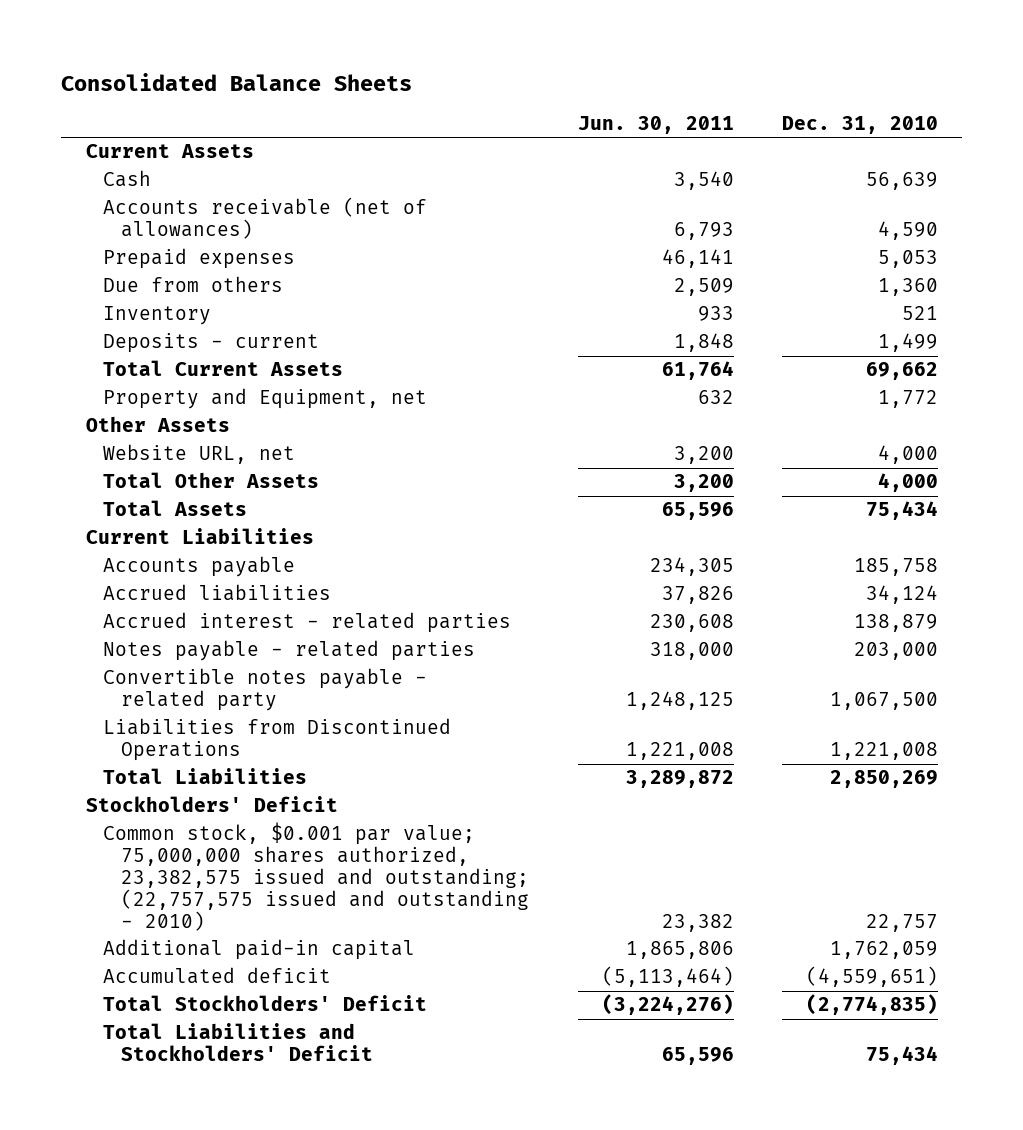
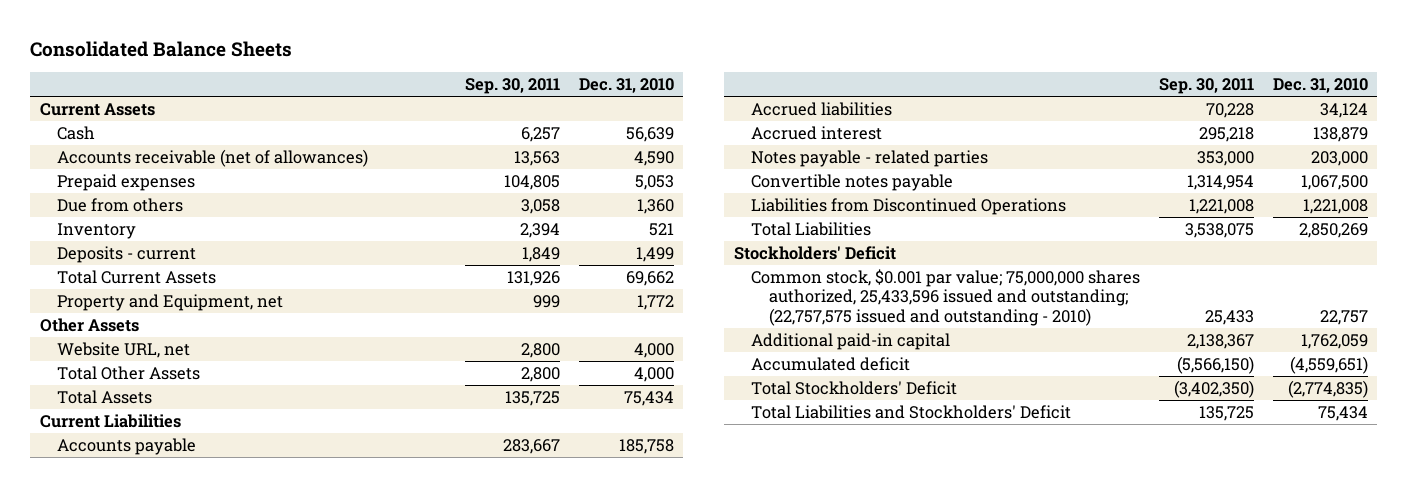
[577,116,734,135] Jun. 30, 2011 -> none
none -> [465,78,561,95] Sep. 30, 2011
[103,612,512,634] Accrued interest - related parties -> [751,126,883,141] Accrued interest
[103,668,428,712] Convertible notes payable - related party -> [751,174,954,192] Convertible notes payable
[103,822,530,931] Common stock, $0.001 par value; 75,000,000 shares authorized, 23,382,575 issued and outstanding; (22,757,575 issued and outstanding - 2010) -> [751,269,1141,326] Common stock, $0.001 par value; 75,000,000 shares authorized, 25,433,596 issued and outstanding; (22,757,575 issued and outstanding - 2010)

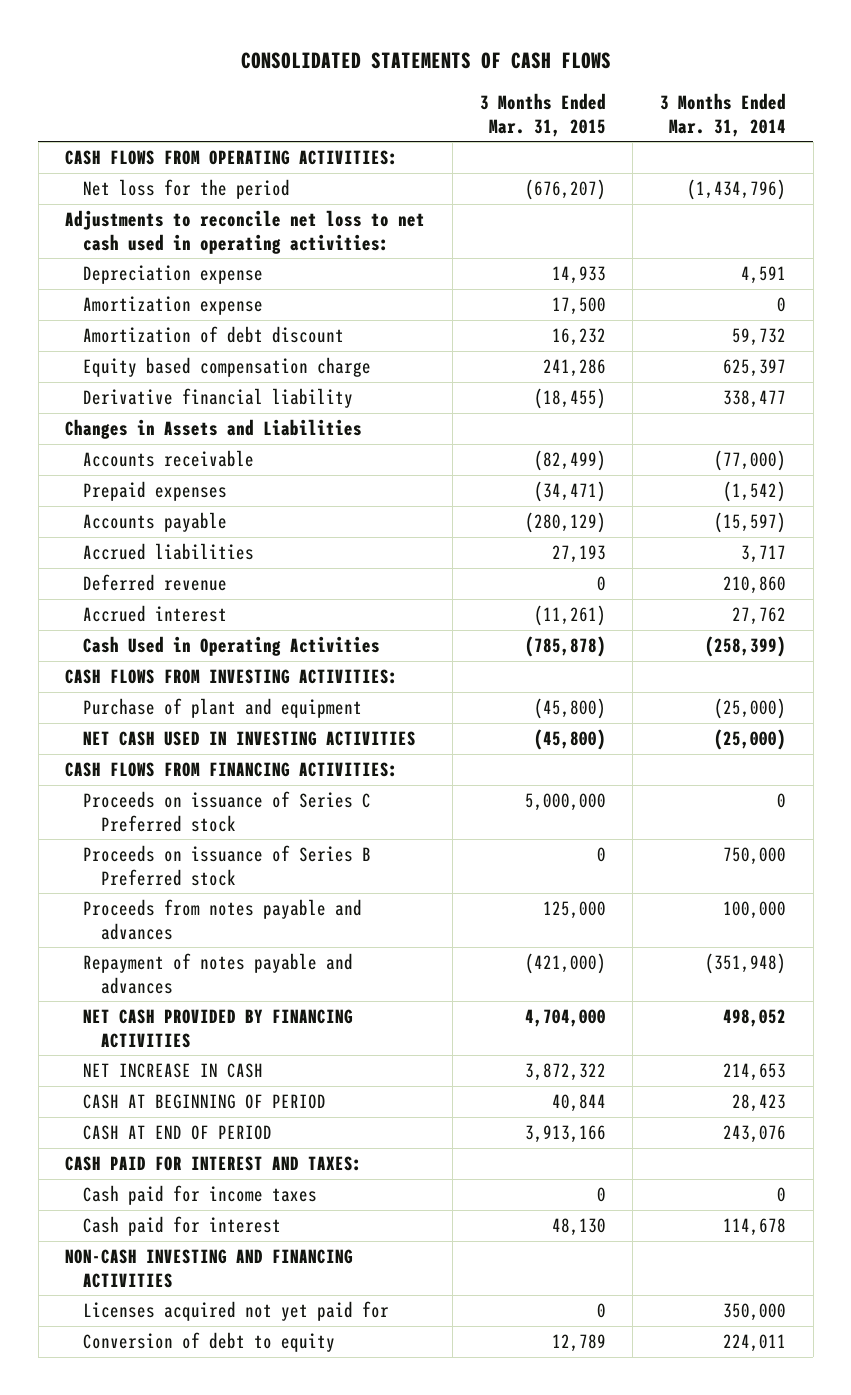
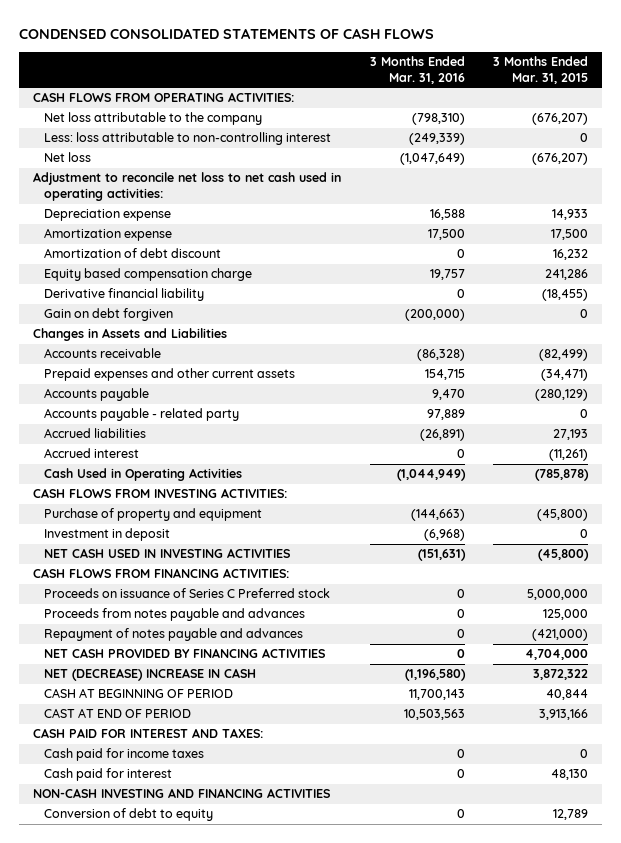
[240,52,611,70] CONSOLIDATED STATEMENTS OF CASH FLOWS -> [19,27,435,39] CONDENSED CONSOLIDATED STATEMENTS OF CASH FLOWS
[659,93,786,137] 3 Months Ended Mar. 31, 2014 -> none
none -> [369,55,465,85] 3 Months Ended Mar. 31, 2016
none -> [44,112,263,126] Net loss attributable to the company
none -> [44,132,332,146] Less: loss attributable to non-controlling interest
[82,178,290,199] Net loss for the period -> [44,152,92,163] Net loss
[65,209,426,254] Adjustments to reconcile net loss to net cash used in operating activities: -> [33,172,342,202] Adjustment to reconcile net loss to net cash used in operating activities:
none -> [44,308,174,322] Gain on debt forgiven
[82,480,227,501] Prepaid expenses -> [44,368,296,382] Prepaid expenses and other current assets
none -> [44,408,240,422] Accounts payable - related party
[82,573,227,591] Deferred revenue -> none
[82,697,362,718] Purchase of plant and equipment -> [44,508,263,522] Purchase of property and equipment
none -> [44,528,171,542] Investment in deposit
[82,844,371,886] Proceeds on issuance of Series B Preferred stock -> none
[82,1062,263,1078] NET INCREASE IN CASH -> [44,668,257,682] NET (DECREASE) INCREASE IN CASH
[82,1124,272,1140] CASH AT END OF PERIOD -> [44,708,192,719] CAST AT END OF PERIOD
[82,1300,389,1321] Licenses acquired not yet paid for -> none

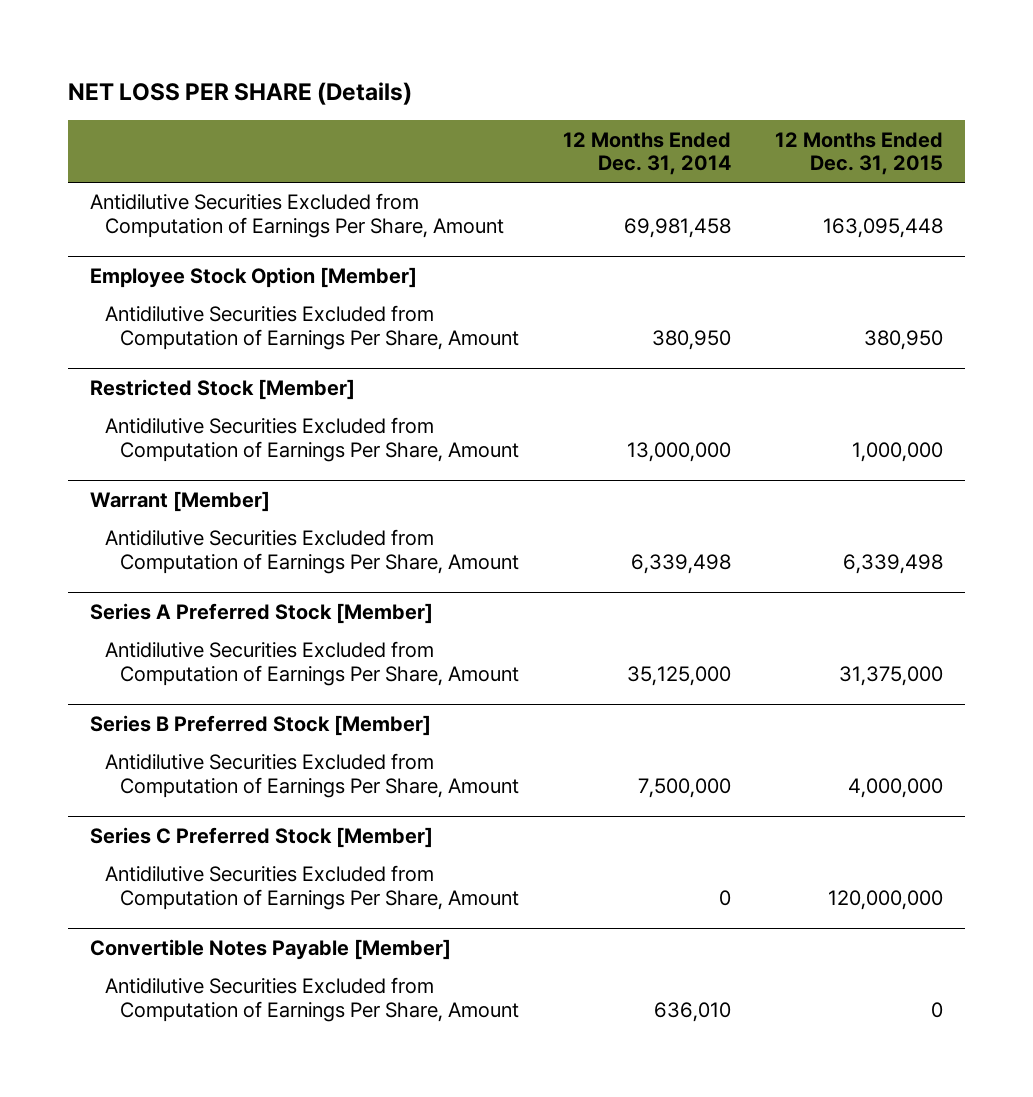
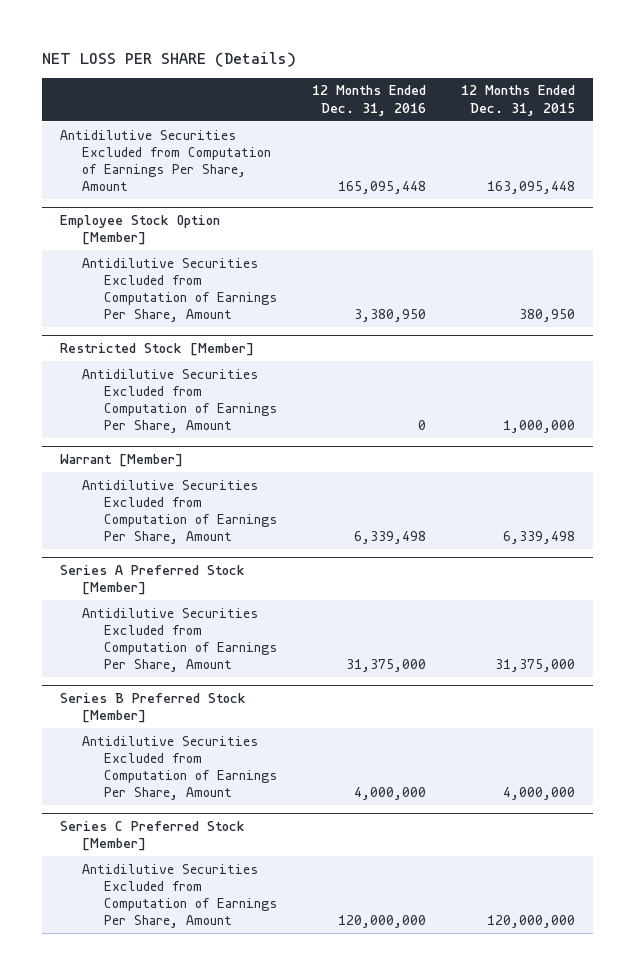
[562,131,731,176] 12 Months Ended Dec. 31, 2014 -> none
none -> [312,85,427,116] 12 Months Ended Dec. 31, 2016
[90,939,452,961] Convertible Notes Payable [Member] -> none
[104,977,519,1023] Antidilutive Securities Excluded from Computation of Earnings Per Share, Amount -> none

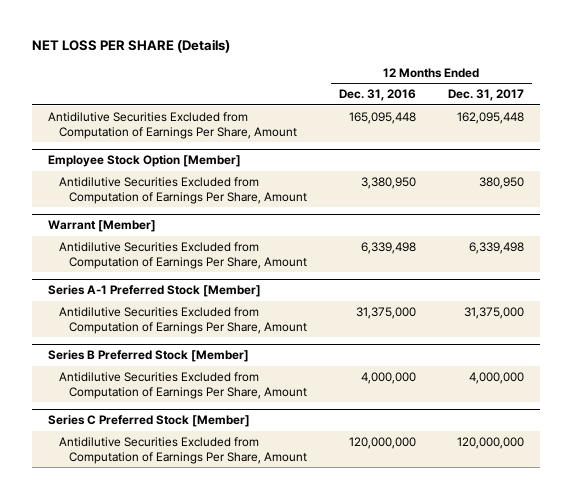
[461,85,576,116] 12 Months Ended Dec. 31, 2015 -> none
none -> [447,89,524,102] Dec. 31, 2017
[59,343,254,357] Restricted Stock [Member] -> none
[82,368,278,434] Antidilutive Securities Excluded from Computation of Earnings Per Share, Amount -> none
[59,565,245,596] Series A Preferred Stock [Member] -> [47,285,261,298] Series A-1 Preferred Stock [Member]

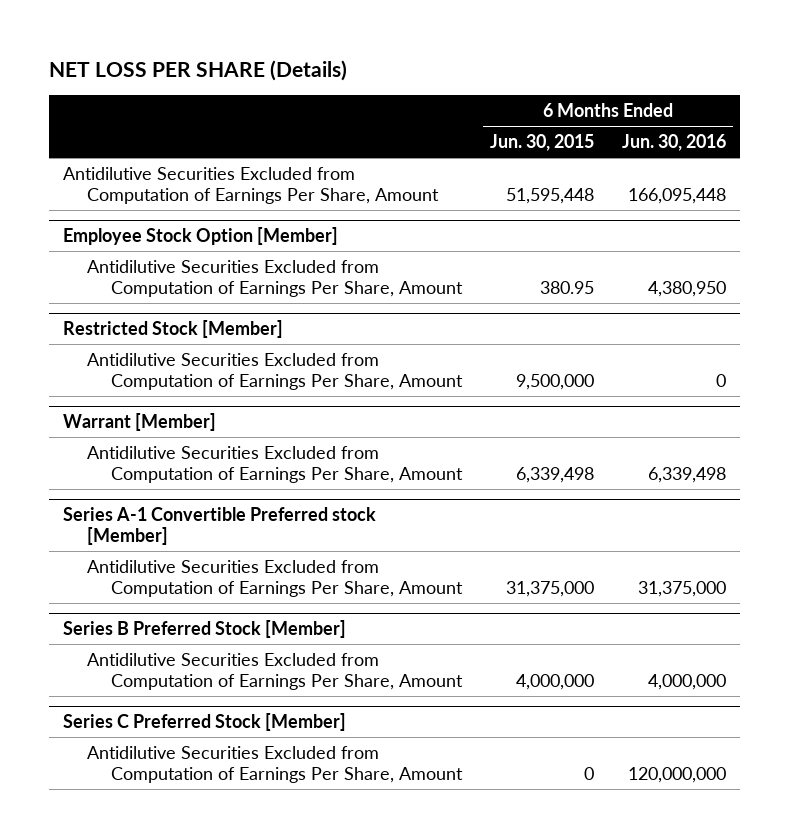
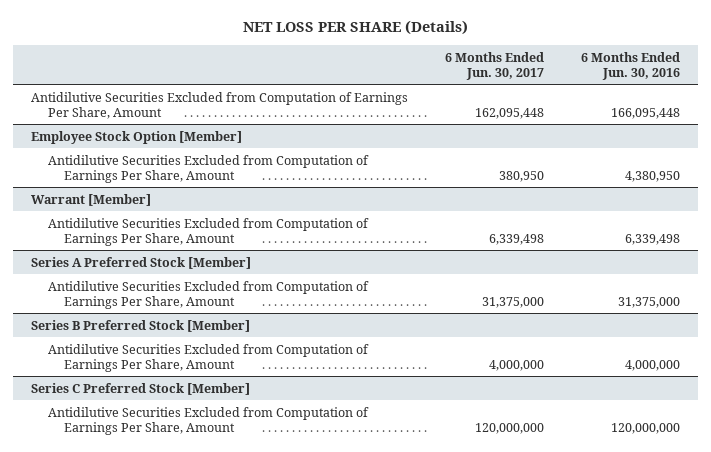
[490,134,595,152] Jun. 30, 2015 -> none
none -> [445,51,545,80] 6 Months Ended Jun. 30, 2017
[63,320,284,339] Restricted Stock [Member] -> none
[87,352,464,390] Antidilutive Securities Excluded from Computation of Earnings Per Share, Amount -> none
[63,507,377,546] Series A-1 Convertible Preferred stock [Member] -> [31,256,252,269] Series A Preferred Stock [Member]

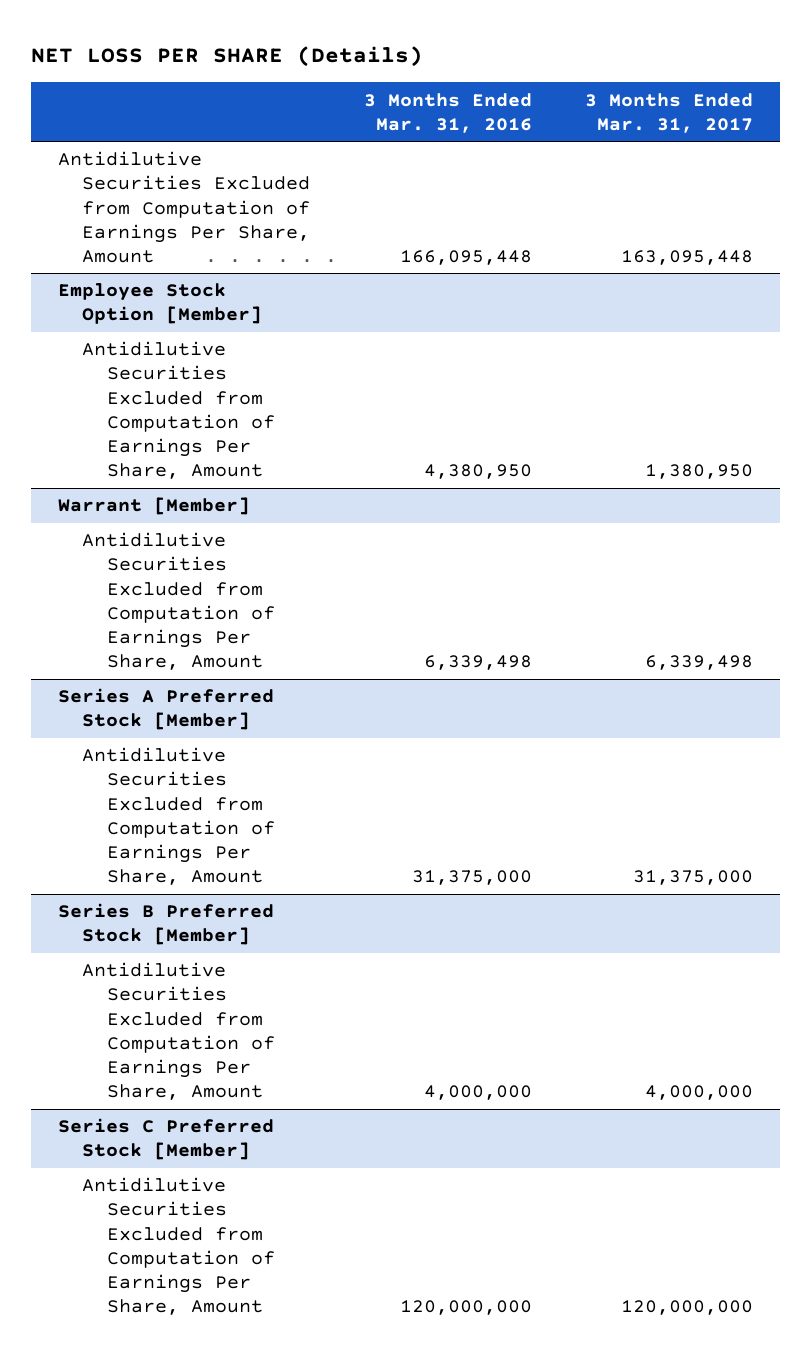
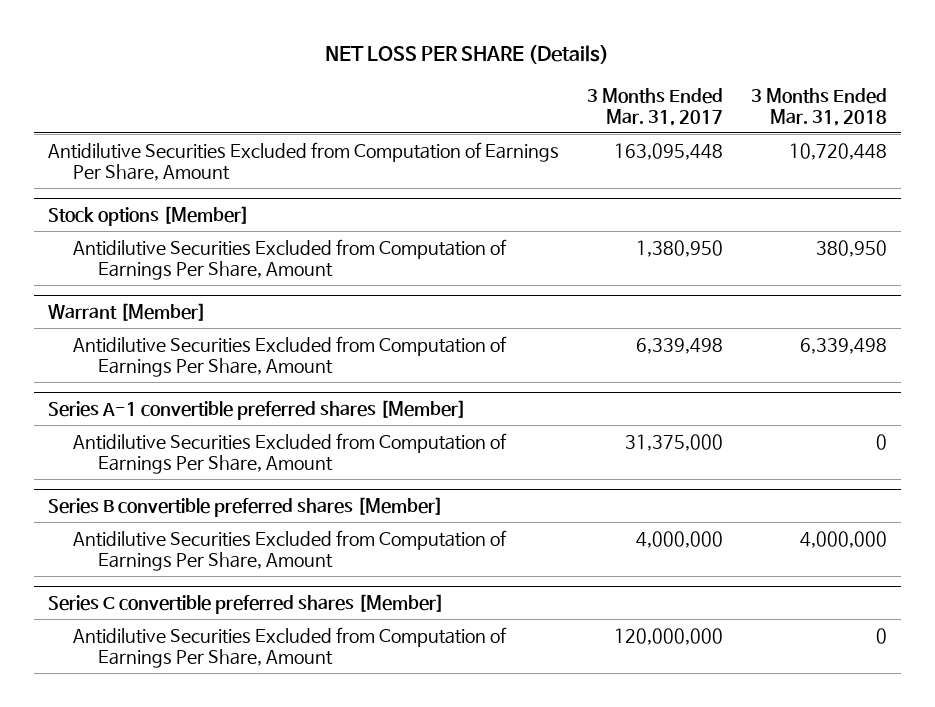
[363,92,532,133] 3 Months Ended Mar. 31, 2016 -> none
none -> [750,87,887,127] 3 Months Ended Mar. 31, 2018
[57,283,263,325] Employee Stock Option [Member] -> [48,206,250,227] Stock options [Member]
[57,688,274,731] Series A Preferred Stock [Member] -> [48,400,467,421] Series A-1 convertible preferred shares [Member]
[57,903,274,946] Series B Preferred Stock [Member] -> [48,497,444,518] Series B convertible preferred shares [Member]
[57,1118,274,1161] Series C Preferred Stock [Member] -> [48,594,445,615] Series C convertible preferred shares [Member]

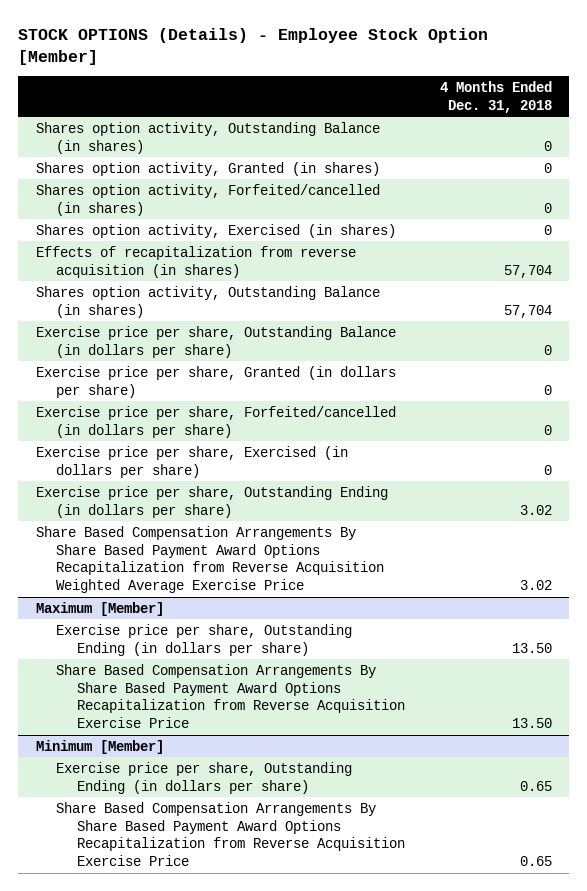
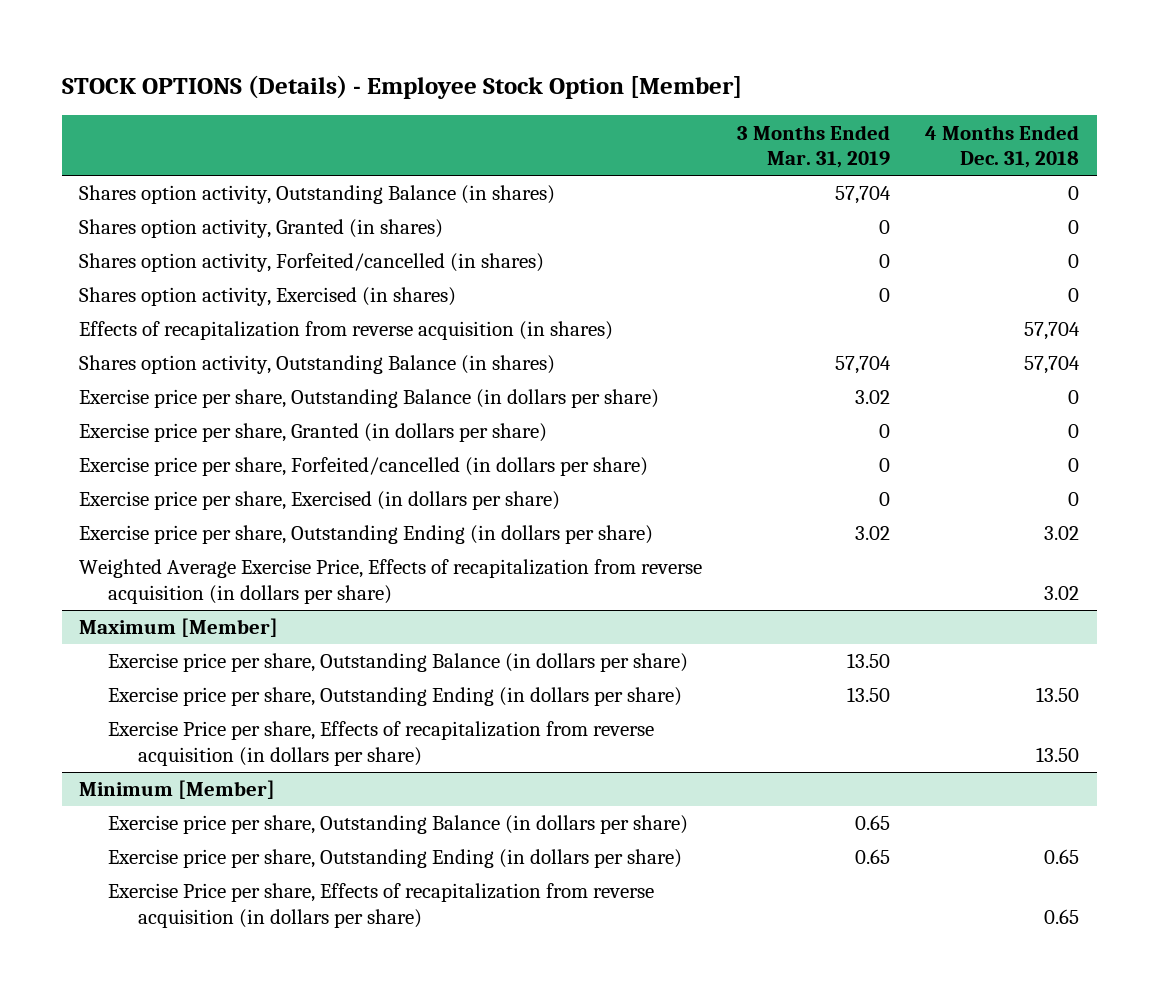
none -> [737,124,891,169] 3 Months Ended Mar. 31, 2019
[35,525,385,594] Share Based Compensation Arrangements By Share Based Payment Award Options Recapitalization from Reverse Acquisition Weighted Average Exercise Price -> [79,559,703,604] Weighted Average Exercise Price, Effects of recapitalization from reverse acquisition (in dollars per share)
none -> [108,653,689,673] Exercise price per share, Outstanding Balance (in dollars per share)
[56,663,405,729] Share Based Compensation Arrangements By Share Based Payment Award Options Recapitalization from Reverse Acquisition Exercise Price -> [108,721,655,766] Exercise Price per share, Effects of recapitalization from reverse acquisition (in dollars per share)
none -> [108,815,689,835] Exercise price per share, Outstanding Balance (in dollars per share)
[56,801,405,867] Share Based Compensation Arrangements By Share Based Payment Award Options Recapitalization from Reverse Acquisition Exercise Price -> [108,883,655,928] Exercise Price per share, Effects of recapitalization from reverse acquisition (in dollars per share)

